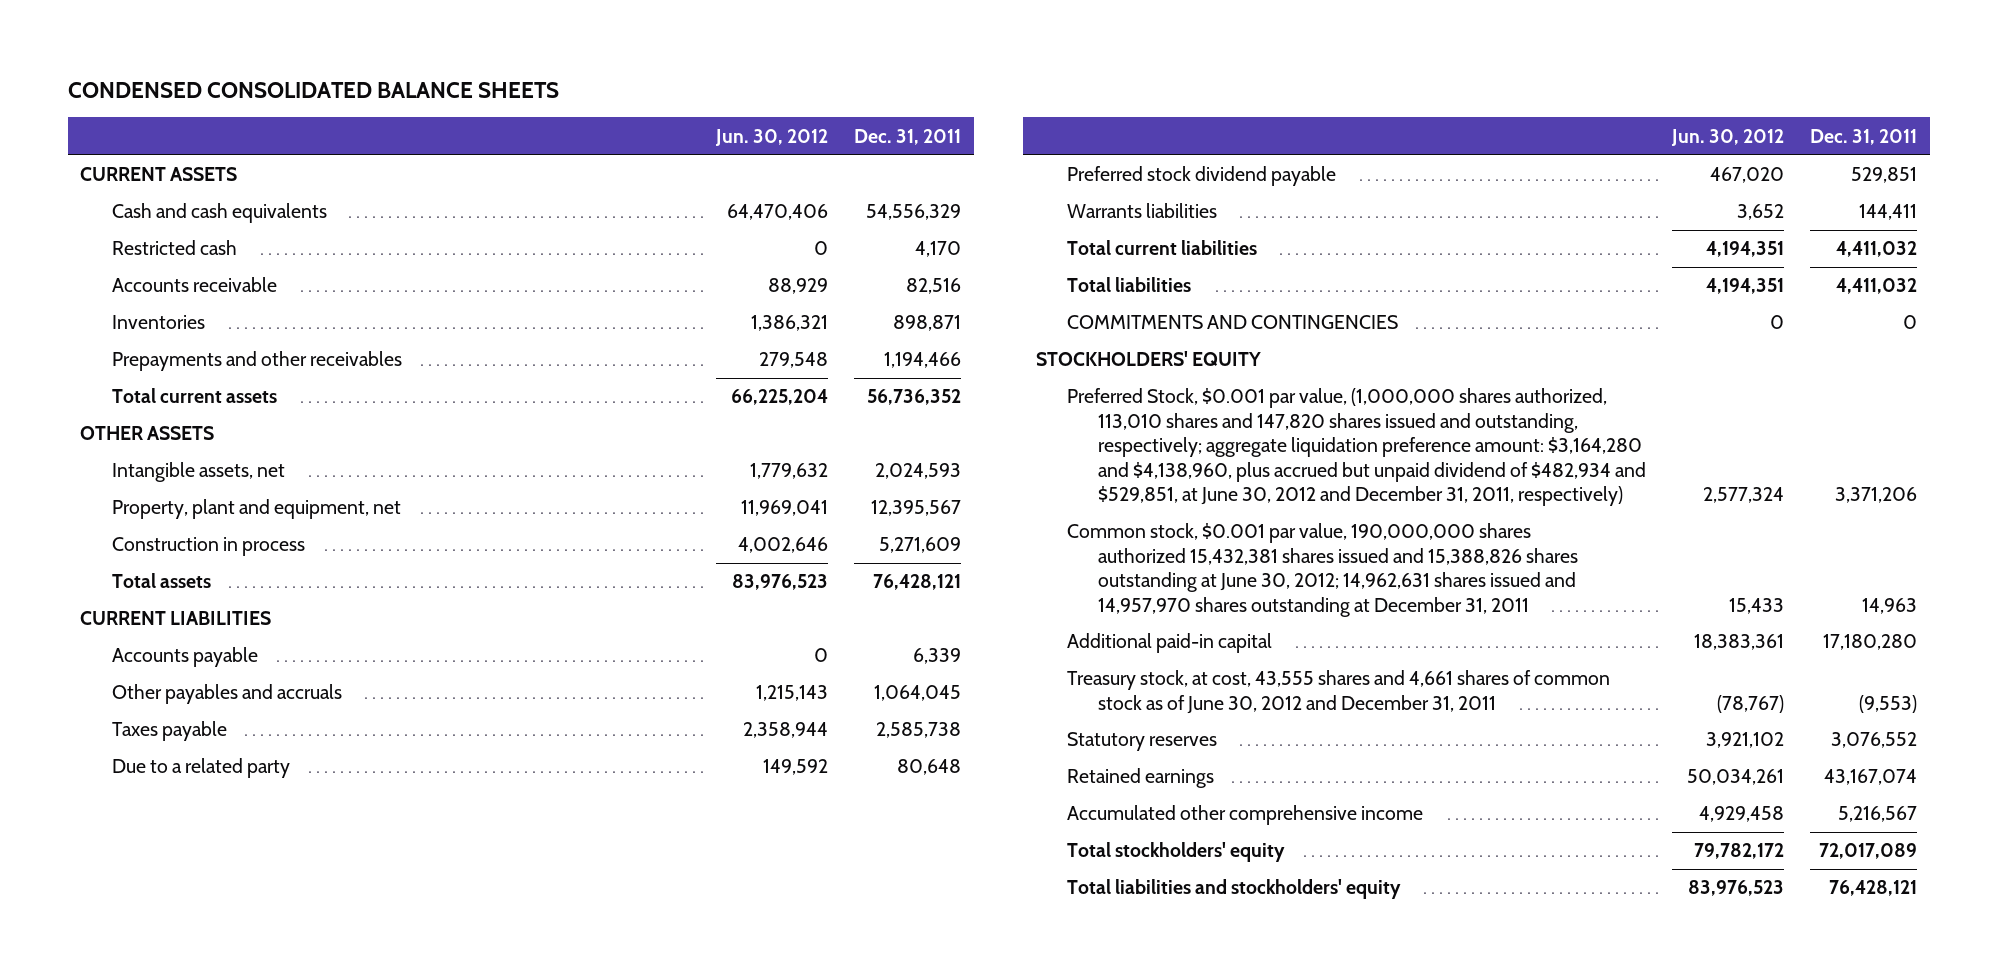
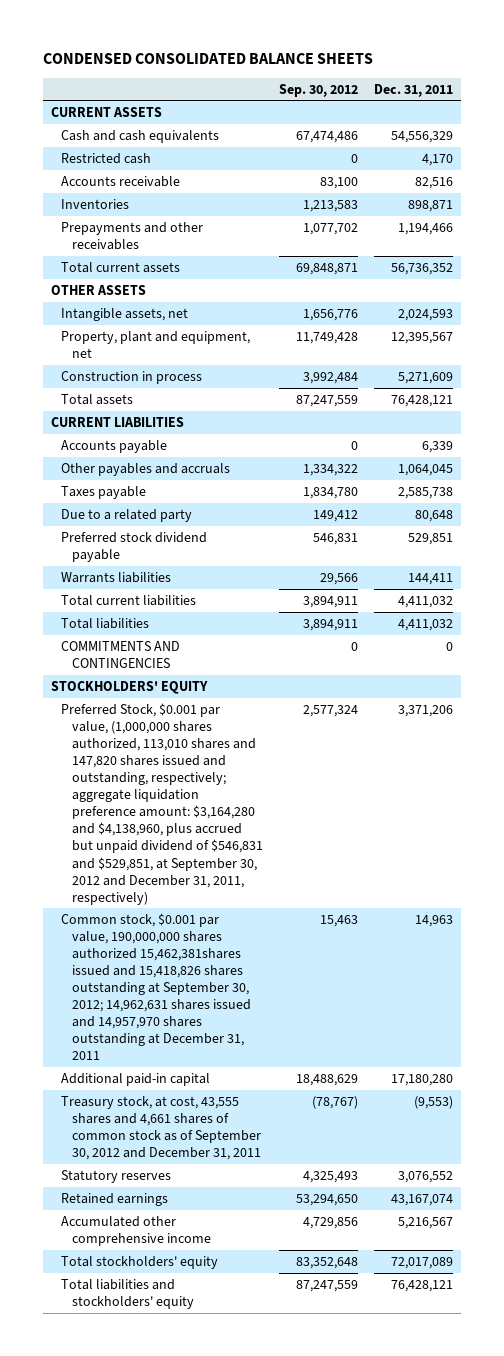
[715,128,829,146] Jun. 30, 2012 -> none
none -> [278,83,358,97] Sep. 30, 2012
[1067,388,1647,506] Preferred Stock, $0.001 par value, (1,000,000 shares authorized, 113,010 shares and 147,820 shares issued and outstanding, respectively; aggregate liquidation preference amount: $3,164,280 and $4,138,960, plus accrued but unpaid dividend of $482,934 and $529,851, at June 30, 2012 and December 31, 2011, respectively) -> [61,702,263,905] Preferred Stock, $0.001 par value, (1,000,000 shares authorized, 113,010 shares and 147,820 shares issued and outstanding, respectively; aggregate liquidation preference amount: $3,164,280 and $4,138,960, plus accrued but unpaid dividend of $546,831 and $529,851, at September 30, 2012 and December 31, 2011, respectively)
[1067,523,1579,617] Common stock, $0.001 par value, 190,000,000 shares authorized 15,432,381 shares issued and 15,388,826 shares outstanding at June 30, 2012; 14,962,631 shares issued and 14,957,970 shares outstanding at December 31, 2011 -> [61,912,251,1061] Common stock, $0.001 par value, 190,000,000 shares authorized 15,462,381shares issued and 15,418,826 shares outstanding at September 30, 2012; 14,962,631 shares issued and 14,957,970 shares outstanding at December 31, 2011
[1067,670,1611,714] Treasury stock, at cost, 43,555 shares and 4,661 shares of common stock as of June 30, 2012 and December 31, 2011 -> [61,1095,261,1161] Treasury stock, at cost, 43,555 shares and 4,661 shares of common stock as of September 30, 2012 and December 31, 2011

